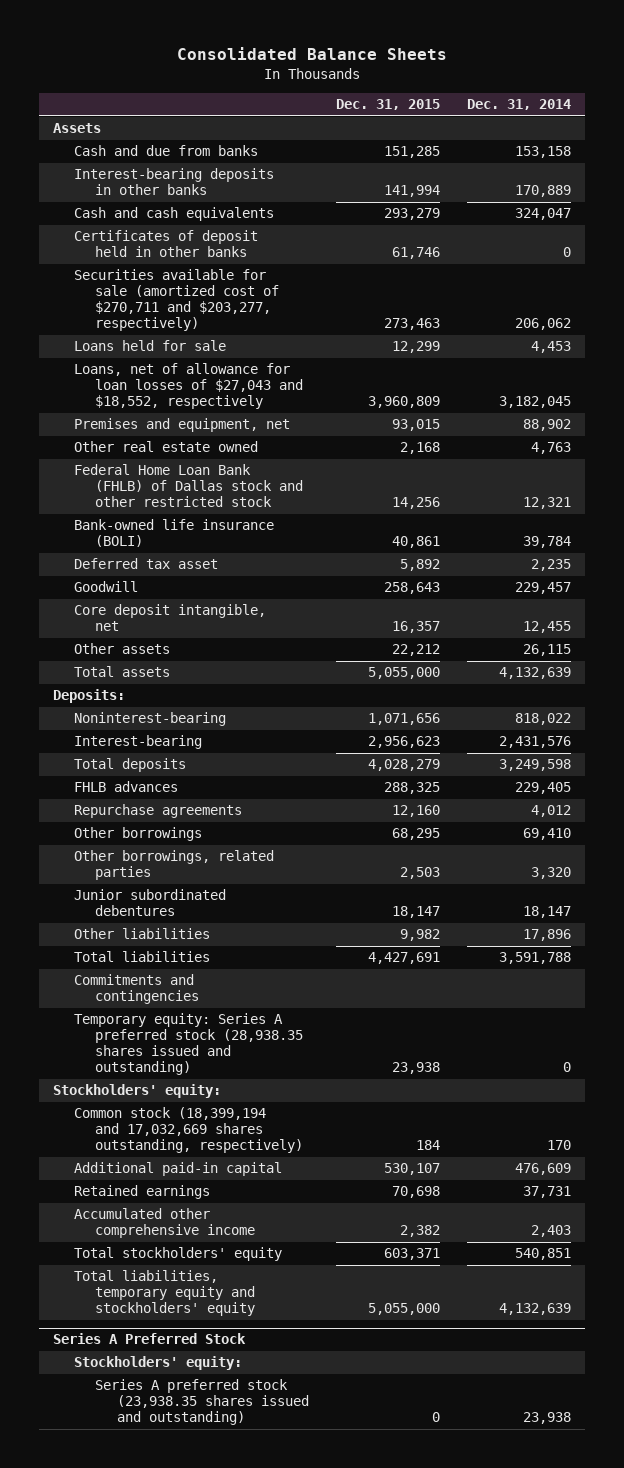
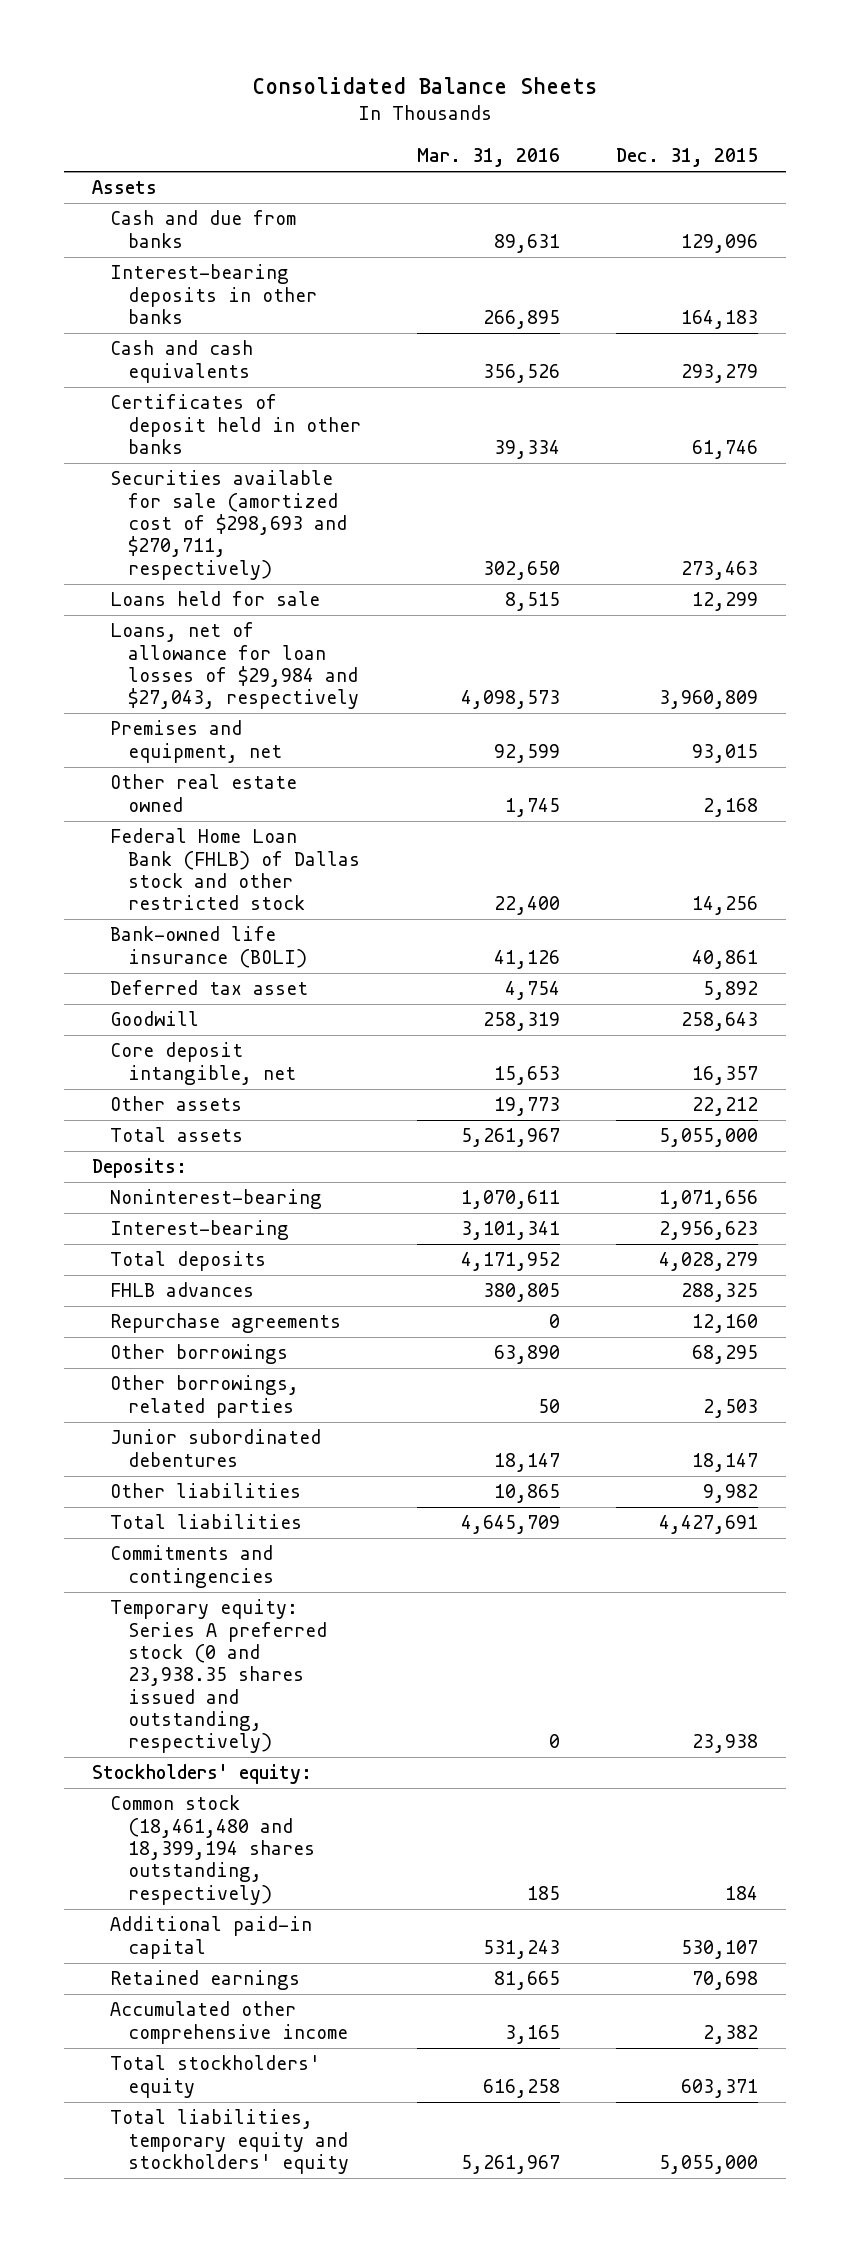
[467,99,572,111] Dec. 31, 2014 -> none
none -> [416,148,560,168] Mar. 31, 2016
[384,146,441,159] 151,285 -> [680,233,758,253] 129,096
[384,185,441,198] 141,994 -> [680,310,758,330] 164,183
[74,269,280,332] Securities available for sale (amortized cost of $270,711 and $203,277, respectively) -> [109,470,347,580] Securities available for sale (amortized cost of $298,693 and $270,711, respectively)
[74,363,304,410] Loans, net of allowance for loan losses of $27,043 and $18,552, respectively -> [109,622,359,710] Loans, net of allowance for loan losses of $29,984 and $27,043, respectively
[74,1013,304,1076] Temporary equity: Series A preferred stock (28,938.35 shares issued and outstanding) -> [109,1599,327,1754] Temporary equity: Series A preferred stock (0 and 23,938.35 shares issued and outstanding, respectively)
[74,1107,304,1154] Common stock (18,399,194 and 17,032,669 shares outstanding, respectively) -> [109,1795,315,1905] Common stock (18,461,480 and 18,399,194 shares outstanding, respectively)
[52,1333,246,1345] Series A Preferred Stock -> none
[74,1356,243,1371] Stockholders' equity: -> none
[95,1379,309,1426] Series A preferred stock (23,938.35 shares issued and outstanding) -> none

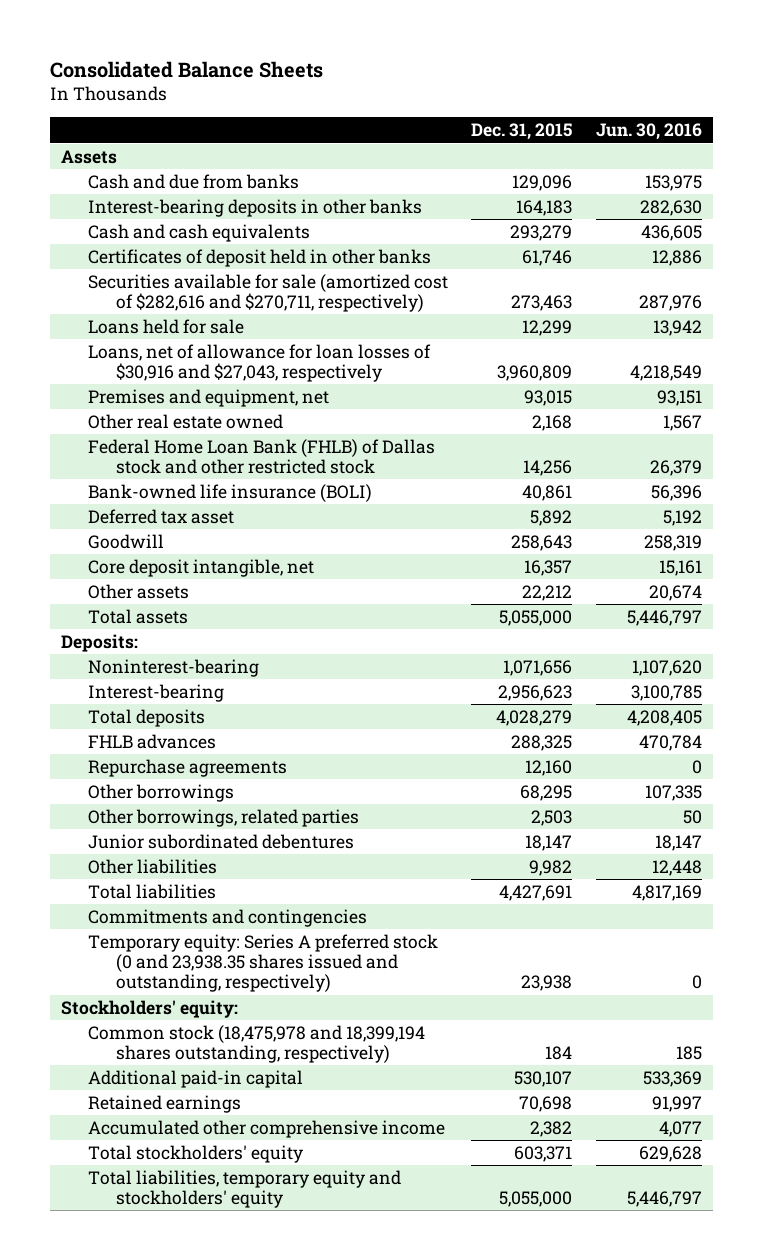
[416,148,560,168] Mar. 31, 2016 -> none
none -> [595,123,702,141] Jun. 30, 2016
[109,470,347,580] Securities available for sale (amortized cost of $298,693 and $270,711, respectively) -> [88,273,449,313] Securities available for sale (amortized cost of $282,616 and $270,711, respectively)
[109,622,359,710] Loans, net of allowance for loan losses of $29,984 and $27,043, respectively -> [88,343,432,383] Loans, net of allowance for loan losses of $30,916 and $27,043, respectively
[109,1795,315,1905] Common stock (18,461,480 and 18,399,194 shares outstanding, respectively) -> [88,1024,426,1064] Common stock (18,475,978 and 18,399,194 shares outstanding, respectively)

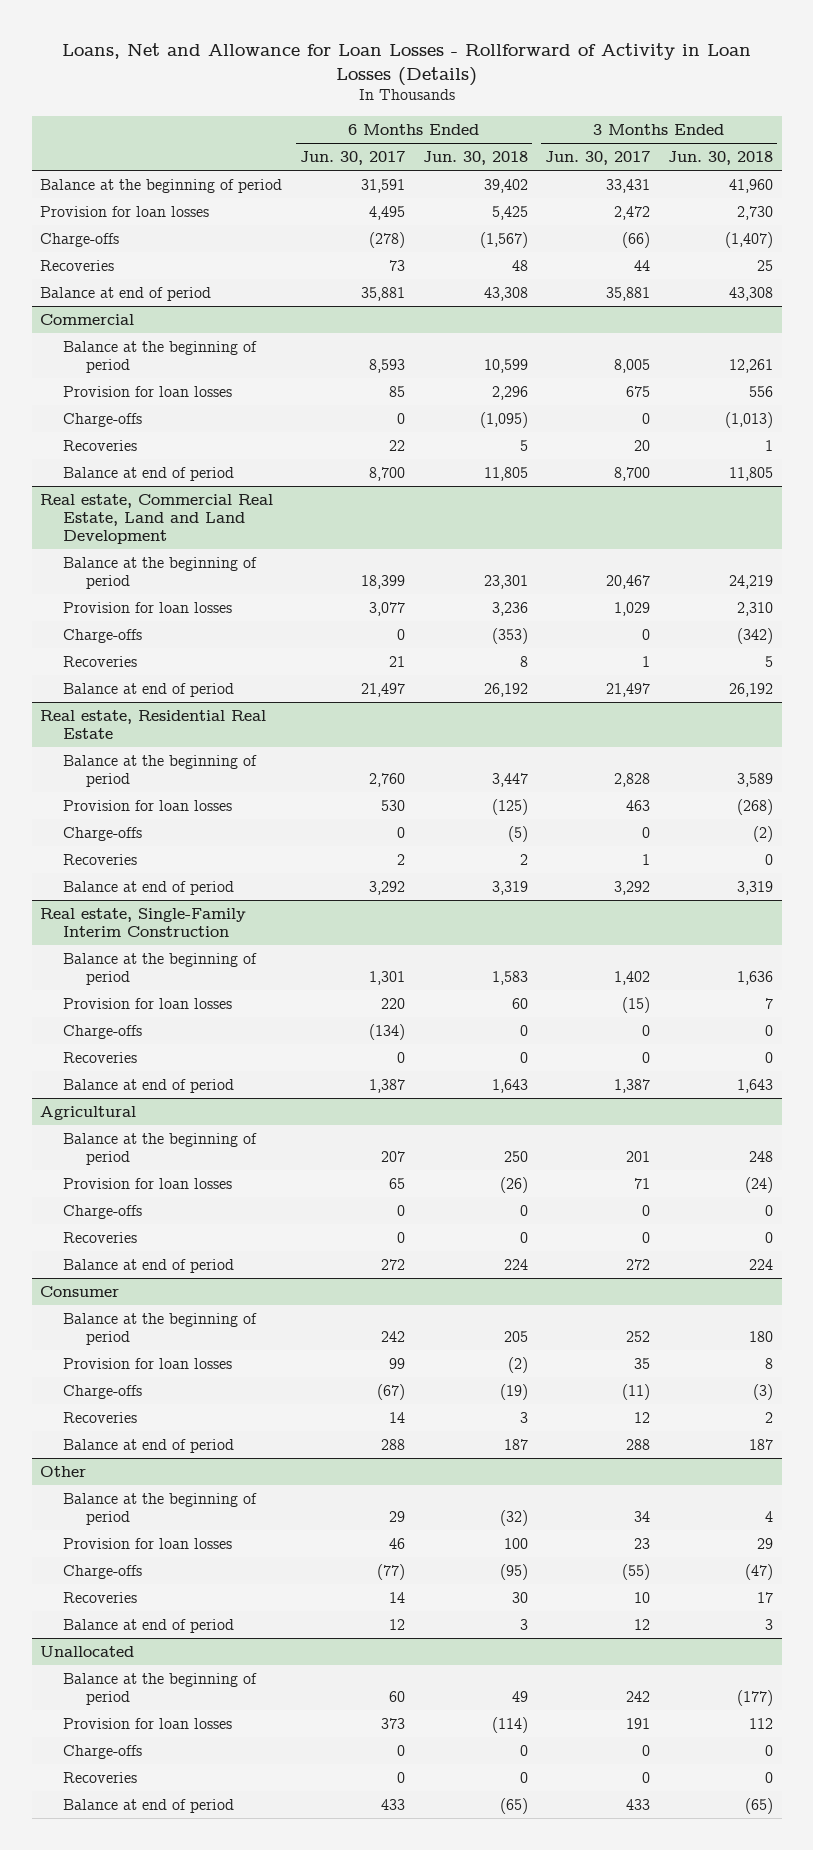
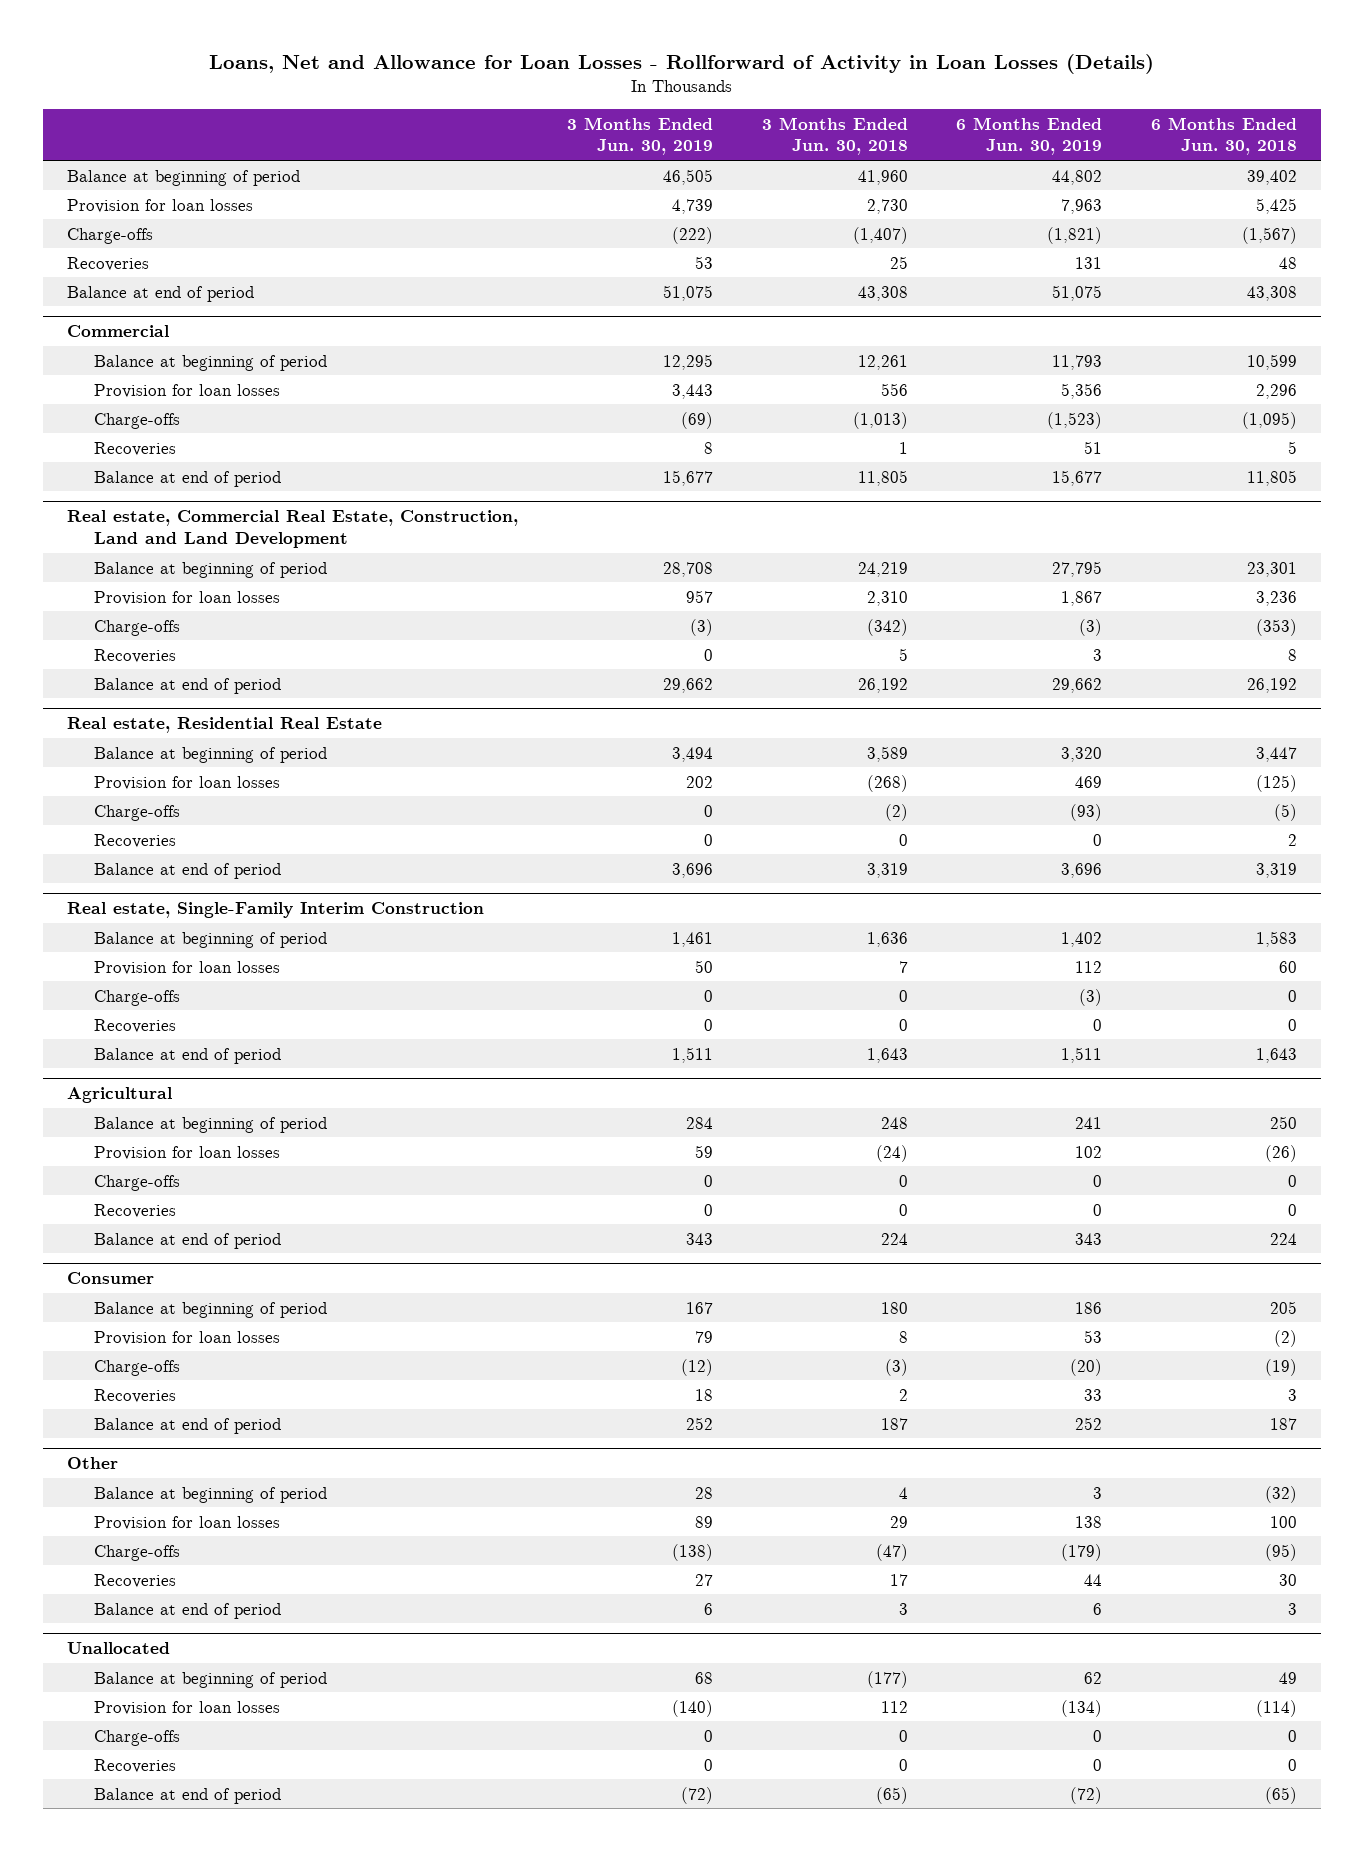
[300,151,406,166] Jun. 30, 2017 -> none
[545,151,651,166] Jun. 30, 2017 -> none
none -> [566,116,713,156] 3 Months Ended Jun. 30, 2019
none -> [956,116,1103,156] 6 Months Ended Jun. 30, 2019
[40,178,283,193] Balance at the beginning of period -> [67,169,301,186] Balance at beginning of period
[63,340,258,373] Balance at the beginning of period -> [93,354,327,371] Balance at beginning of period
[40,493,274,544] Real estate, Commercial Real Estate, Land and Land Development -> [67,510,519,548] Real estate, Commercial Real Estate, Construction, Land and Land Development
[63,556,258,589] Balance at the beginning of period -> [93,561,327,578] Balance at beginning of period
[63,754,258,787] Balance at the beginning of period -> [93,746,327,763] Balance at beginning of period
[63,952,258,985] Balance at the beginning of period -> [93,931,327,948] Balance at beginning of period
[63,1132,258,1165] Balance at the beginning of period -> [93,1116,327,1133] Balance at beginning of period
[63,1312,258,1345] Balance at the beginning of period -> [93,1301,327,1318] Balance at beginning of period
[63,1492,258,1525] Balance at the beginning of period -> [93,1486,327,1503] Balance at beginning of period
[63,1672,258,1705] Balance at the beginning of period -> [93,1671,327,1688] Balance at beginning of period

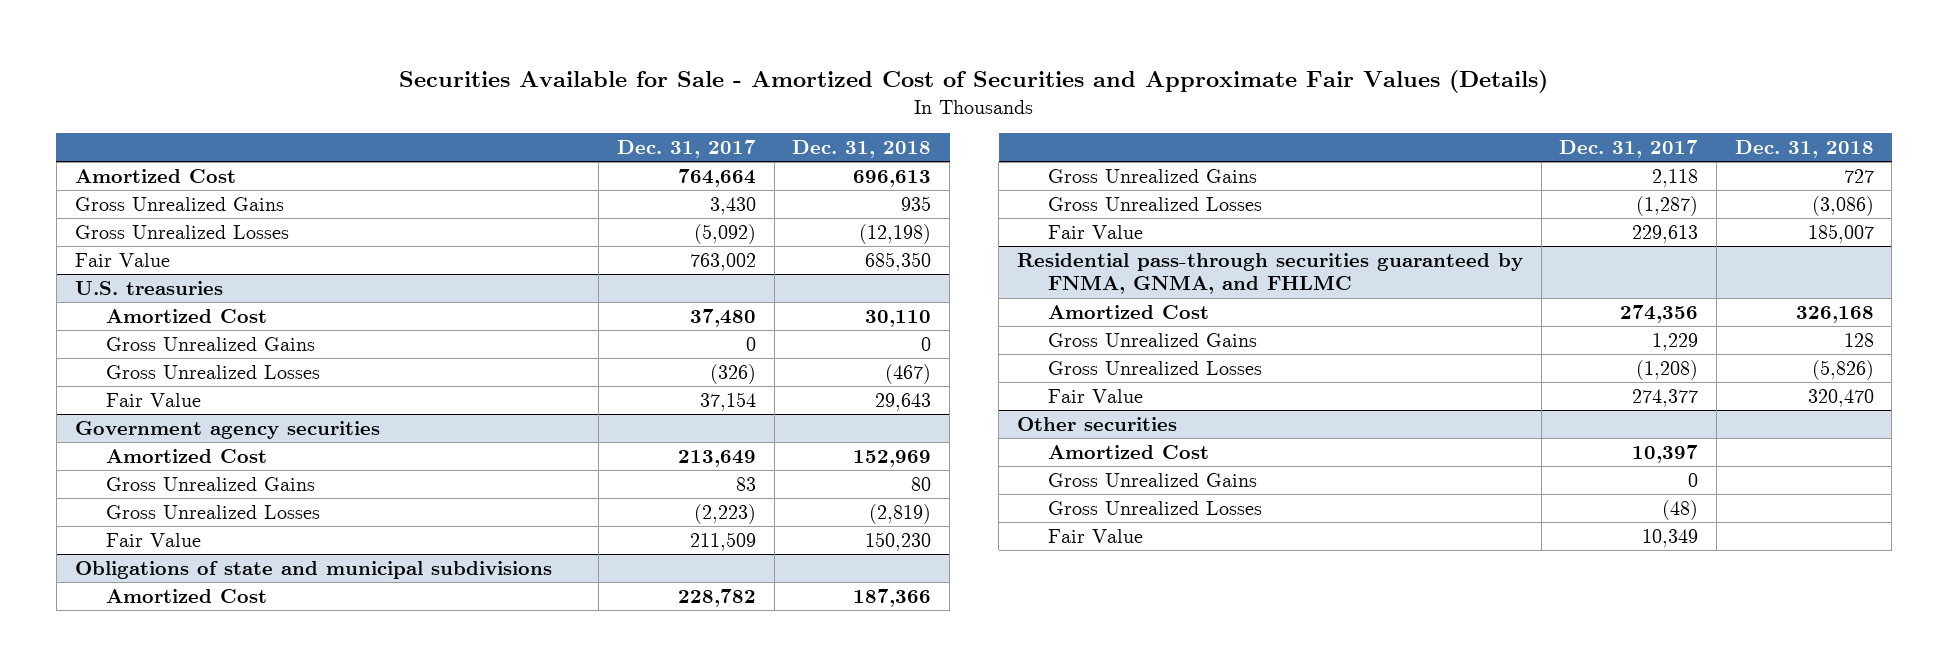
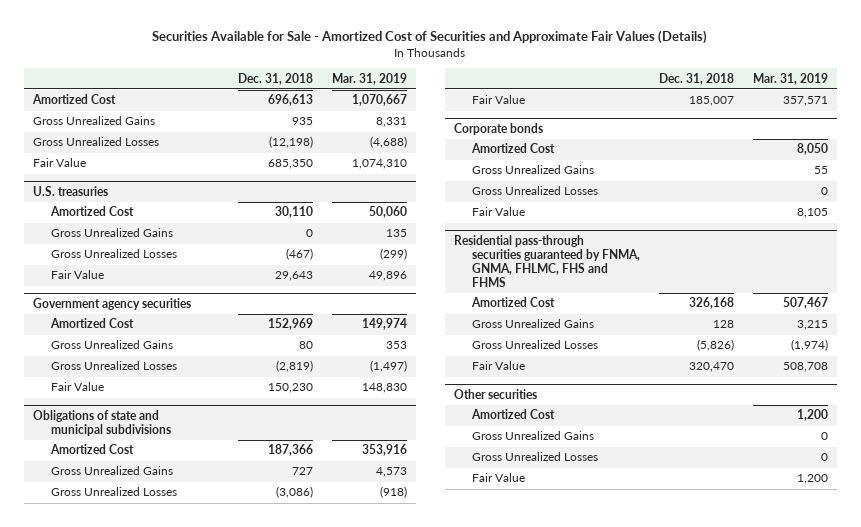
[616,140,756,159] Dec. 31, 2017 -> none
none -> [331,72,407,85] Mar. 31, 2019
none -> [454,122,544,135] Corporate bonds
none -> [470,143,555,154] Amortized Cost
none -> [471,165,594,175] Gross Unrealized Gains
none -> [471,186,598,196] Gross Unrealized Losses
none -> [471,207,525,217] Fair Value
[1016,252,1523,295] Residential pass-through securities guaranteed by FNMA, GNMA, and FHLMC -> [454,234,640,288] Residential pass-through securities guaranteed by FNMA, GNMA, FHLMC, FHS and FHMS

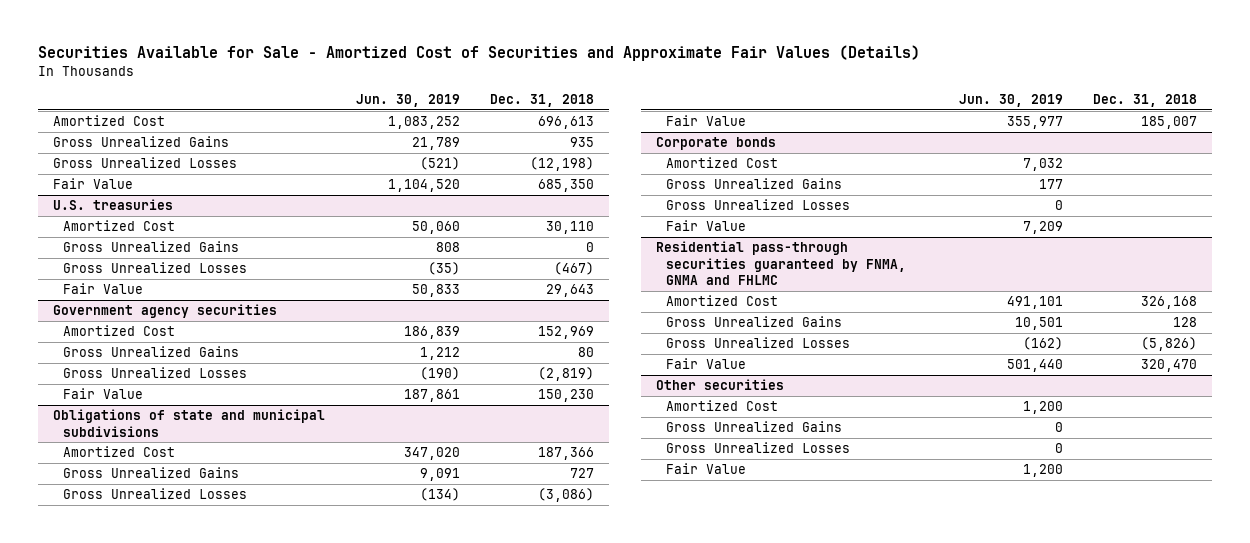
[331,72,407,85] Mar. 31, 2019 -> none
none -> [355,93,460,107] Jun. 30, 2019
[454,234,640,288] Residential pass-through securities guaranteed by FNMA, GNMA, FHLMC, FHS and FHMS -> [656,241,906,286] Residential pass-through securities guaranteed by FNMA, GNMA and FHLMC

